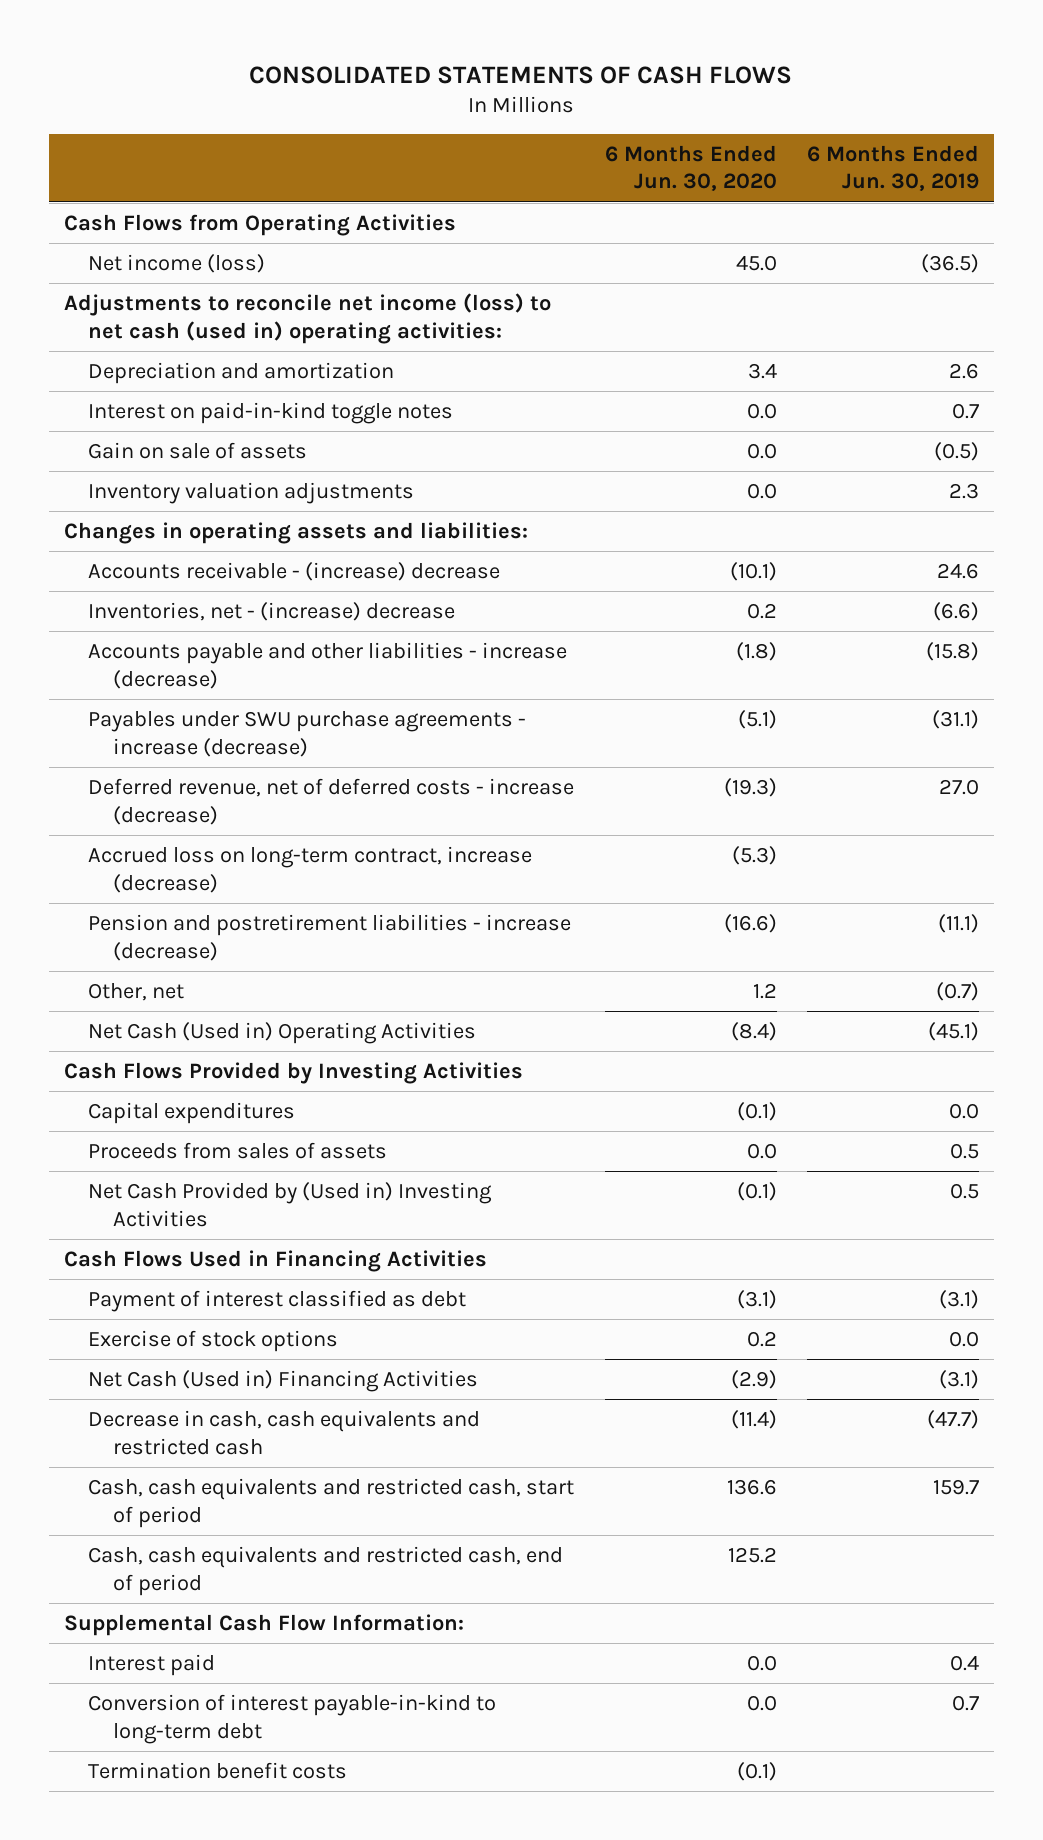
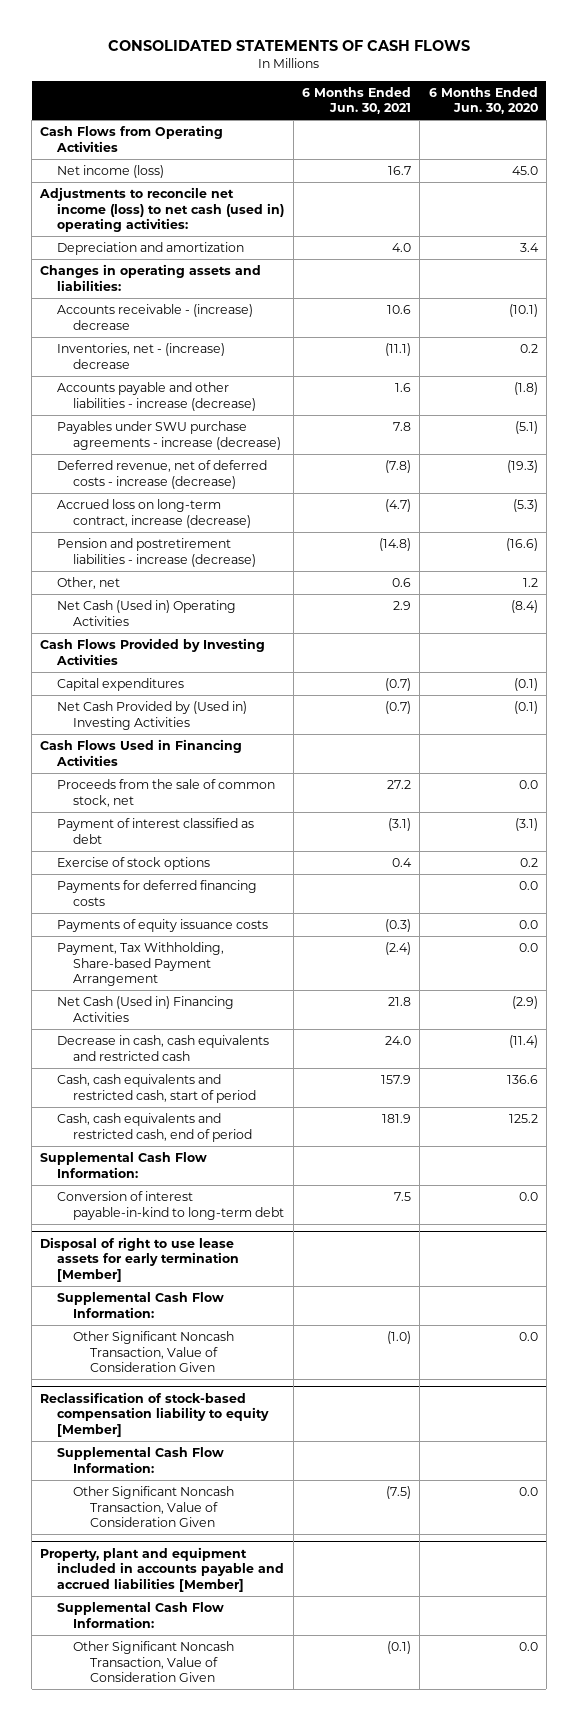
[806,144,979,192] 6 Months Ended Jun. 30, 2019 -> none
none -> [301,86,411,115] 6 Months Ended Jun. 30, 2021
[88,401,454,424] Interest on paid-in-kind toggle notes -> none
[88,441,308,459] Gain on sale of assets -> none
[88,481,415,504] Inventory valuation adjustments -> none
[88,1141,388,1159] Proceeds from sales of assets -> none
none -> [56,779,275,807] Proceeds from the sale of common stock, net
none -> [56,880,257,906] Payments for deferred financing costs
none -> [56,919,268,933] Payments of equity issuance costs
none -> [56,942,224,987] Payment, Tax Withholding, Share-based Payment Arrangement
[88,1653,216,1676] Interest paid -> none
[88,1761,348,1779] Termination benefit costs -> none
none -> [40,1236,239,1282] Disposal of right to use lease assets for early termination [Member]
none -> [56,1292,224,1318] Supplemental Cash Flow Information:
none -> [73,1331,235,1373] Other Significant Noncash Transaction, Value of Consideration Given
none -> [40,1391,269,1437] Reclassification of stock-based compensation liability to equity [Member]
none -> [56,1447,224,1473] Supplemental Cash Flow Information:
none -> [73,1486,235,1528] Other Significant Noncash Transaction, Value of Consideration Given
none -> [40,1546,284,1592] Property, plant and equipment included in accounts payable and accrued liabilities [Member]
none -> [56,1602,224,1628] Supplemental Cash Flow Information:
none -> [73,1641,235,1683] Other Significant Noncash Transaction, Value of Consideration Given

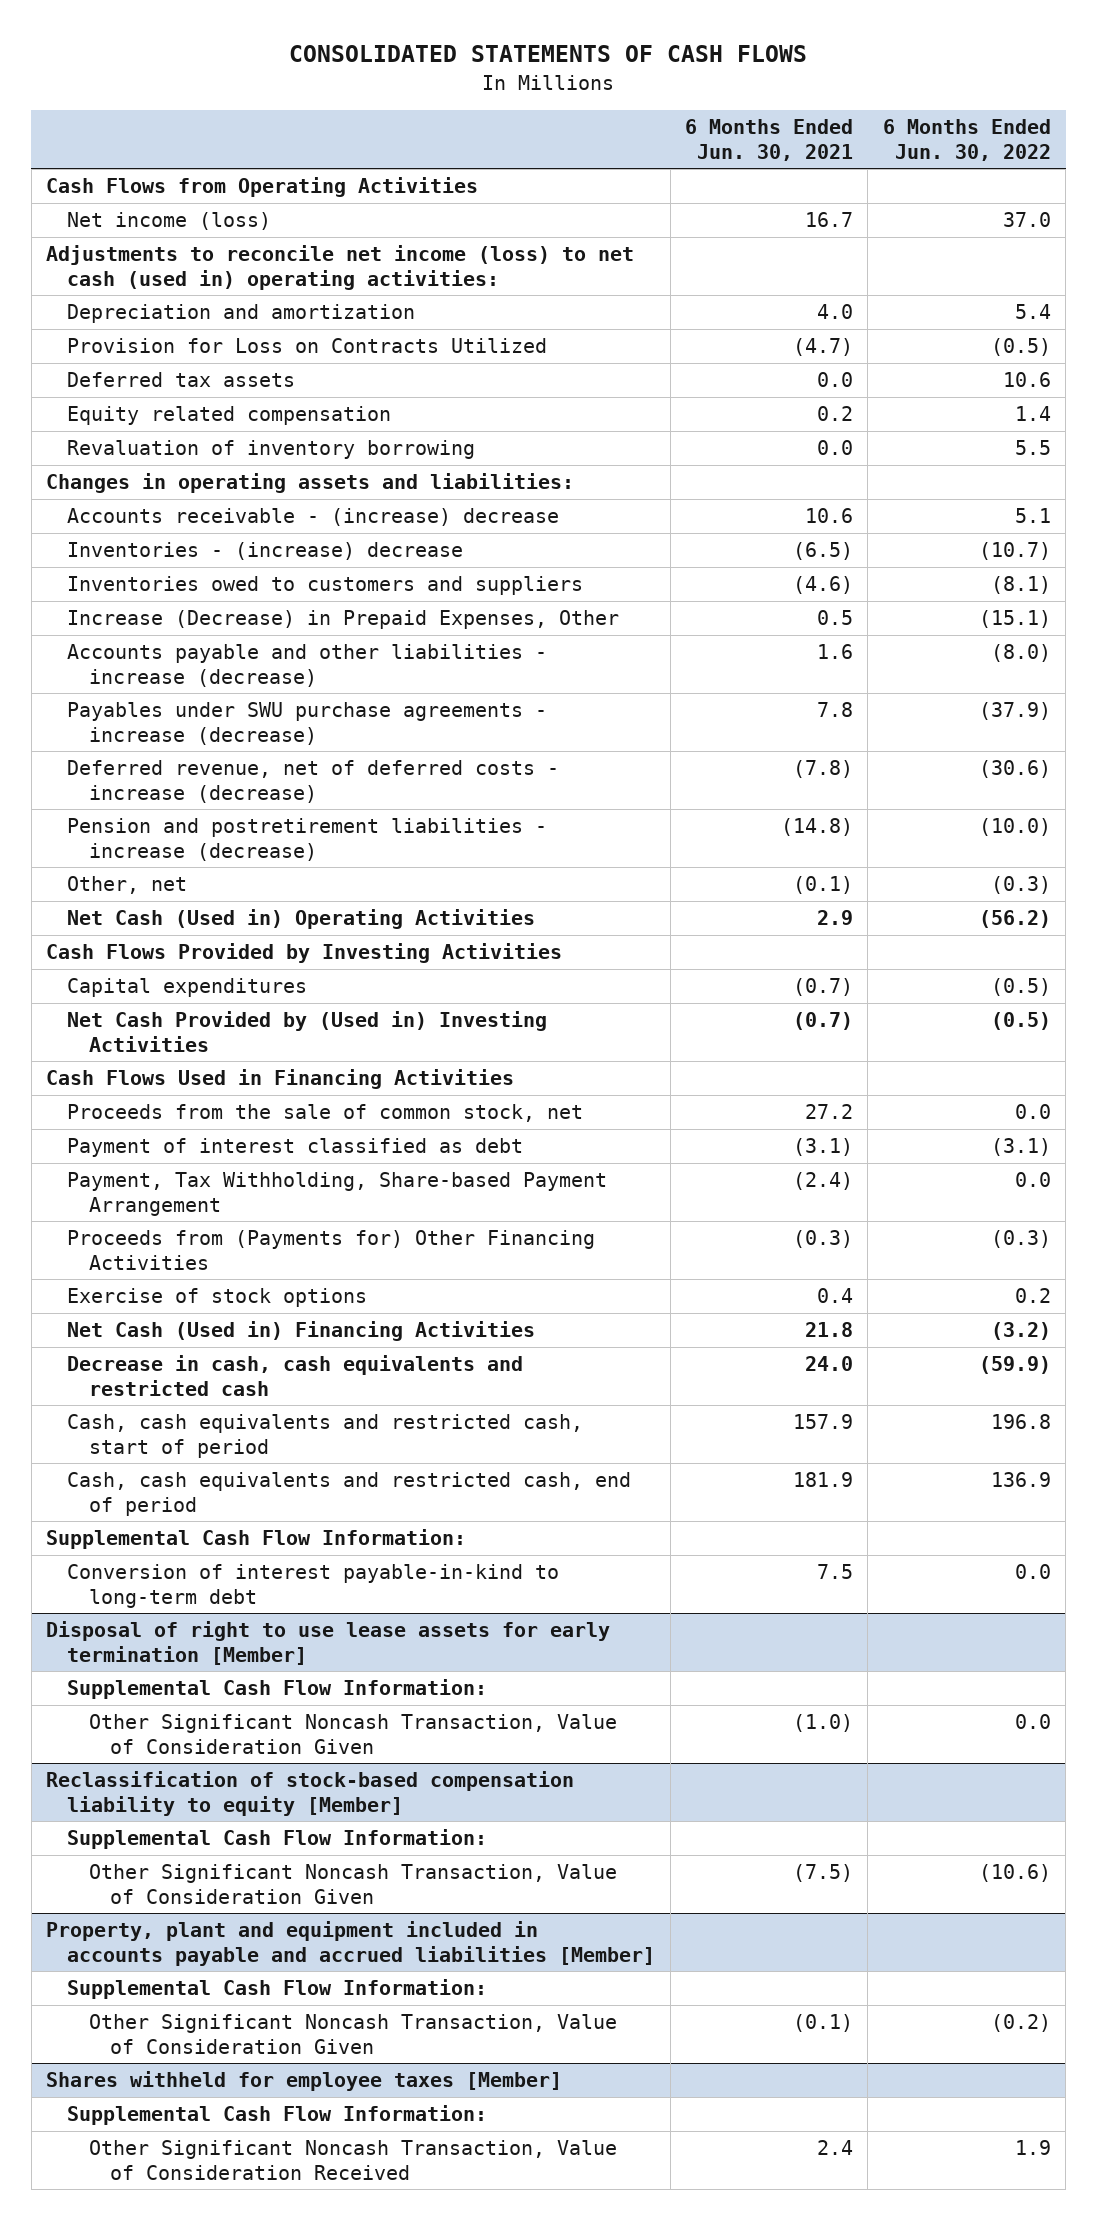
[428,86,538,115] 6 Months Ended Jun. 30, 2020 -> none
none -> [882,119,1051,161] 6 Months Ended Jun. 30, 2022
none -> [67,338,548,354] Provision for Loss on Contracts Utilized
none -> [67,372,296,388] Deferred tax assets
none -> [67,406,392,426] Equity related compensation
none -> [67,440,476,460] Revaluation of inventory borrowing
[56,343,225,369] Inventories, net - (increase) decrease -> [67,542,464,561] Inventories - (increase) decrease
[384,343,411,357] (11.1) -> [793,542,854,561] (6.5)
none -> [67,576,584,596] Inventories owed to customers and suppliers
none -> [67,610,620,630] Increase (Decrease) in Prepaid Expenses, Other
[56,499,252,528] Accrued loss on long-term contract, increase (decrease) -> none
[391,578,411,588] 0.6 -> [793,876,854,895] (0.1)
[56,880,257,906] Payments for deferred financing costs -> none
[56,919,268,933] Payments of equity issuance costs -> none
none -> [67,1230,596,1270] Proceeds from (Payments for) Other Financing Activities
[56,857,210,871] Exercise of stock options -> [67,1288,368,1308] Exercise of stock options
none -> [45,2071,562,2092] Shares withheld for employee taxes [Member]
none -> [67,2105,488,2126] Supplemental Cash Flow Information:
none -> [88,2140,617,2180] Other Significant Noncash Transaction, Value of Consideration Received

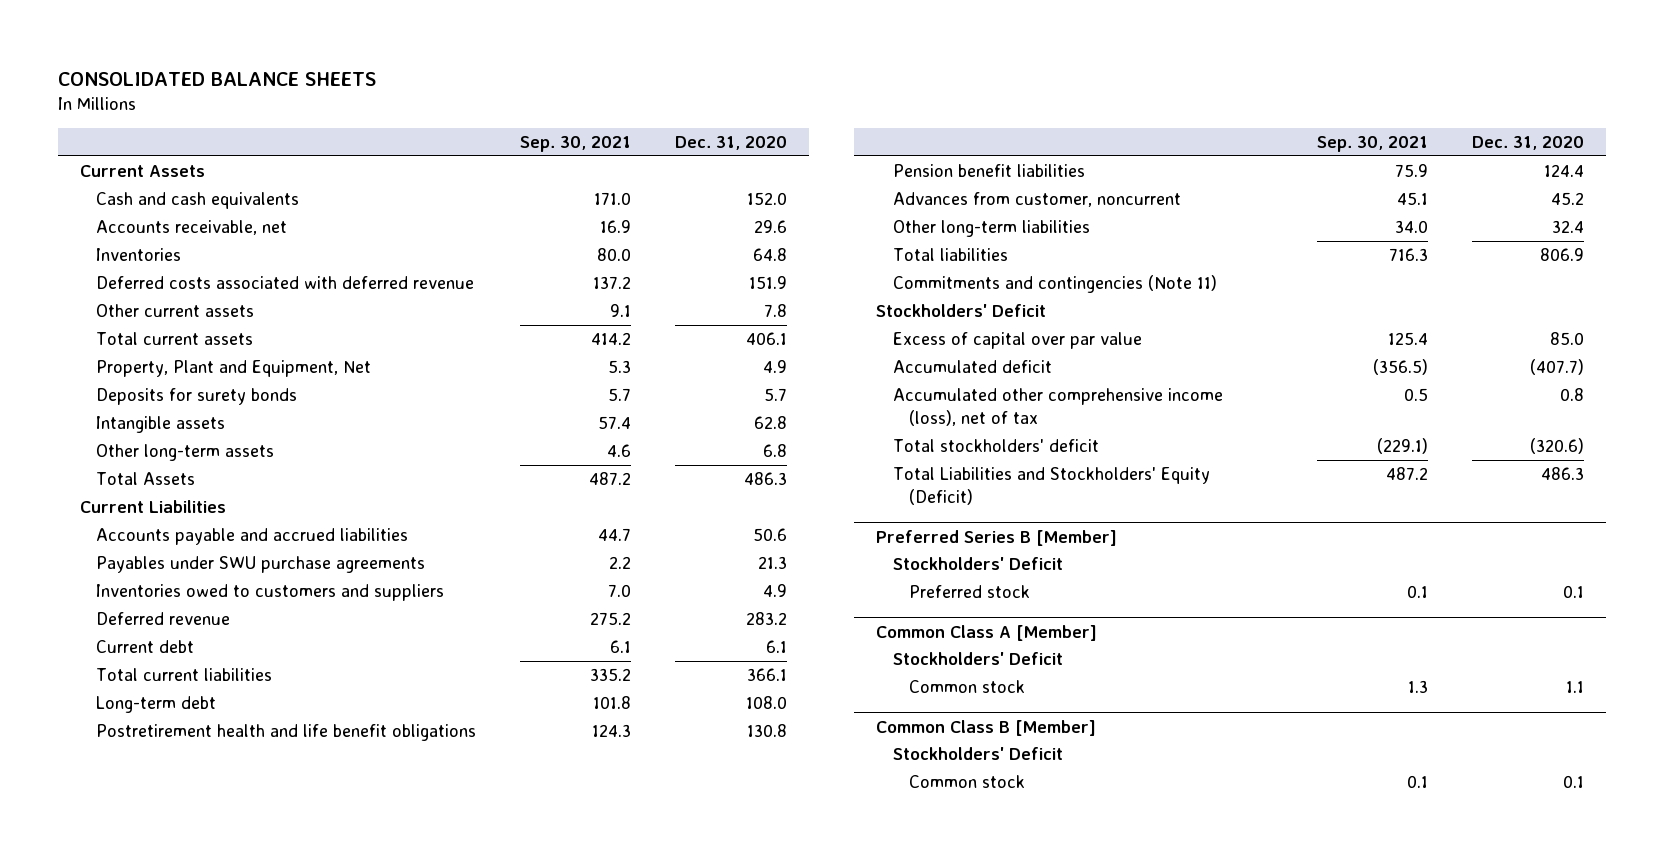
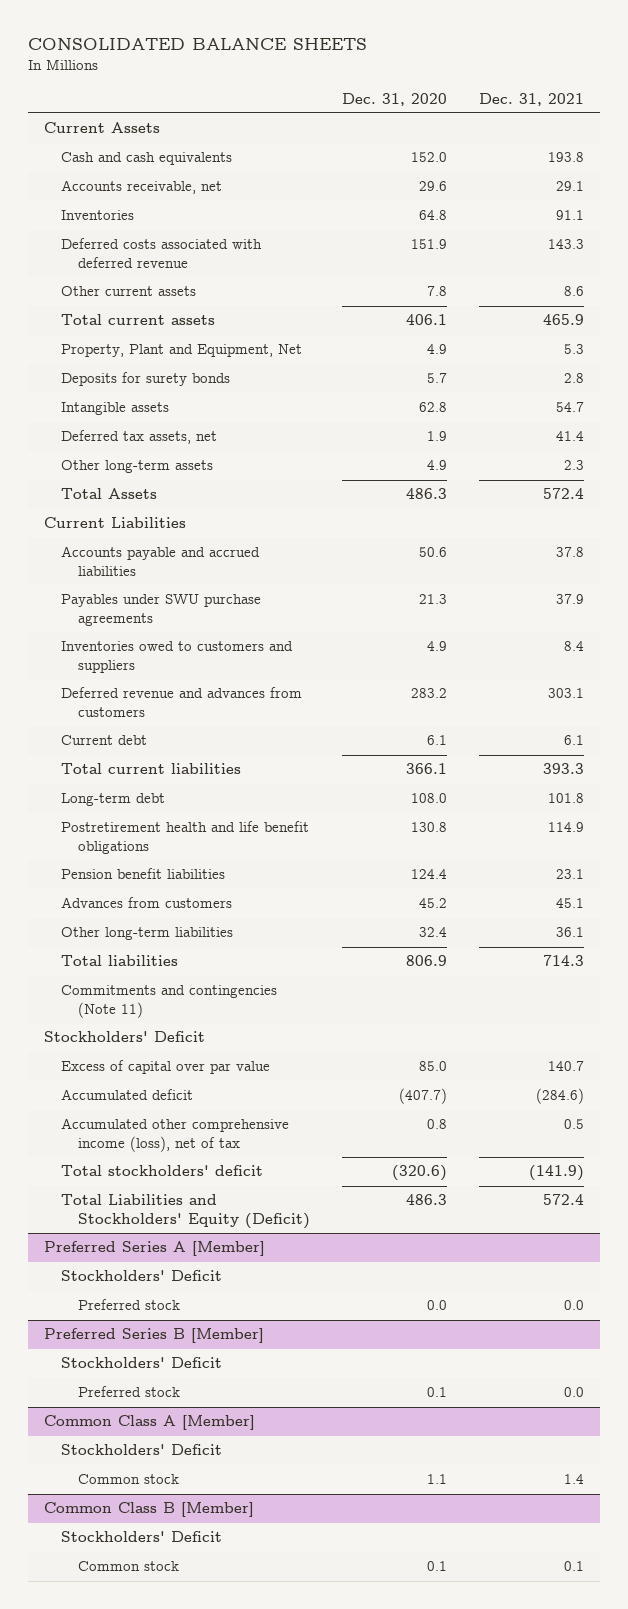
[520,135,632,152] Sep. 30, 2021 -> none
none -> [478,92,584,106] Dec. 31, 2021
none -> [60,430,217,445] Deferred tax assets, net
[763,443,788,457] 6.8 -> [426,460,447,471] 4.9
[96,611,231,625] Deferred revenue -> [60,687,302,717] Deferred revenue and advances from customers
[892,191,1181,207] Advances from customer, noncurrent -> [60,897,232,909] Advances from customers
none -> [43,1241,265,1257] Preferred Series A [Member]
none -> [60,1270,222,1282] Stockholders' Deficit
none -> [77,1299,180,1311] Preferred stock

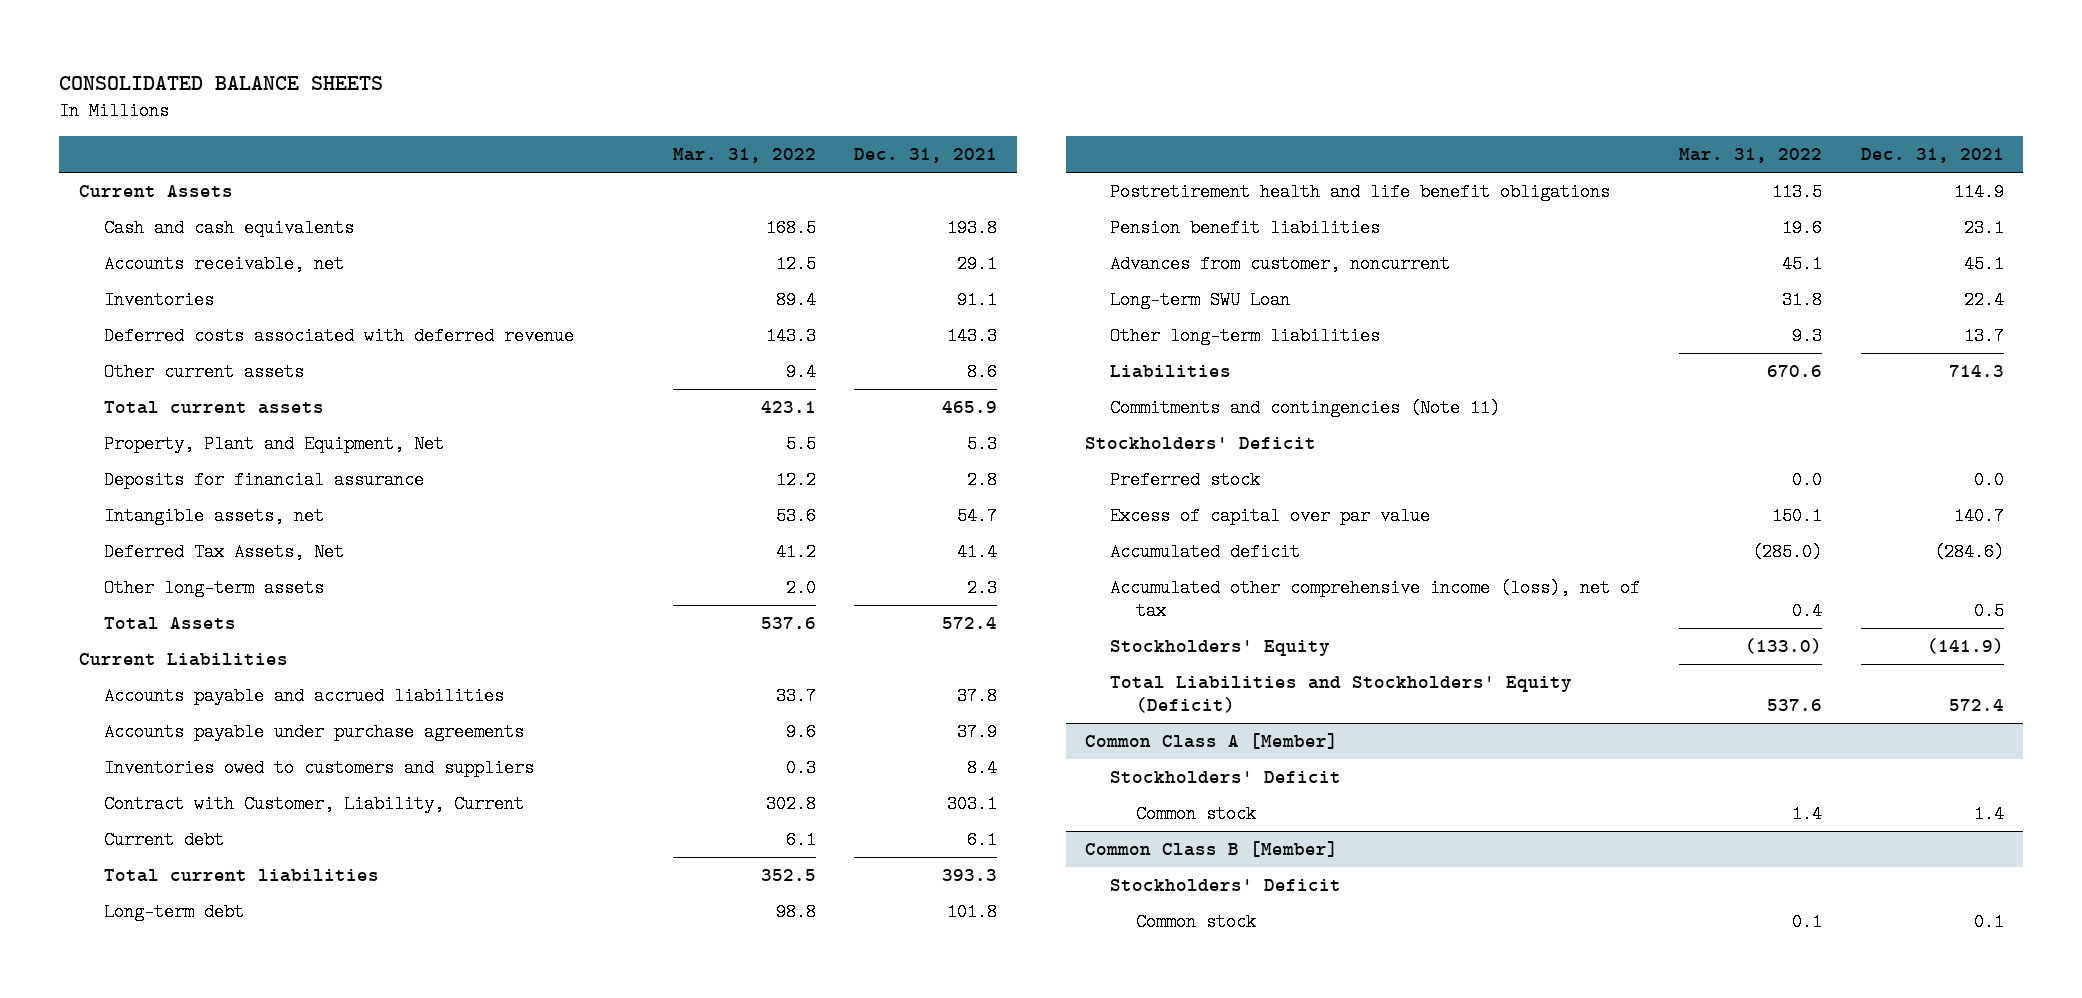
[341,92,447,106] Dec. 31, 2020 -> none
none -> [672,147,816,163] Mar. 31, 2022
[60,372,230,387] Deposits for surety bonds -> [103,471,424,490] Deposits for financial assurance
[60,402,169,416] Intangible assets -> [103,507,324,526] Intangible assets, net
[60,430,217,445] Deferred tax assets, net -> [103,543,344,562] Deferred Tax Assets, Net
[60,594,261,626] Payables under SWU purchase agreements -> [103,723,524,742] Accounts payable under purchase agreements
[60,687,302,717] Deferred revenue and advances from customers -> [103,795,524,814] Contract with Customer, Liability, Current
[60,897,232,909] Advances from customers -> [1110,255,1451,274] Advances from customer, noncurrent
none -> [1110,291,1291,310] Long-term SWU Loan
[555,927,584,938] 36.1 -> [1963,327,2004,346] 13.7
[60,955,178,967] Total liabilities -> [1110,365,1232,379] Liabilities
none -> [1110,471,1261,490] Preferred stock
[60,1165,263,1177] Total stockholders' deficit -> [1110,640,1331,657] Stockholders' Equity
[43,1241,265,1257] Preferred Series A [Member] -> none
[60,1270,222,1282] Stockholders' Deficit -> none
[77,1299,180,1311] Preferred stock -> none
[43,1328,264,1344] Preferred Series B [Member] -> none
[60,1357,222,1369] Stockholders' Deficit -> none
[77,1386,180,1398] Preferred stock -> none

